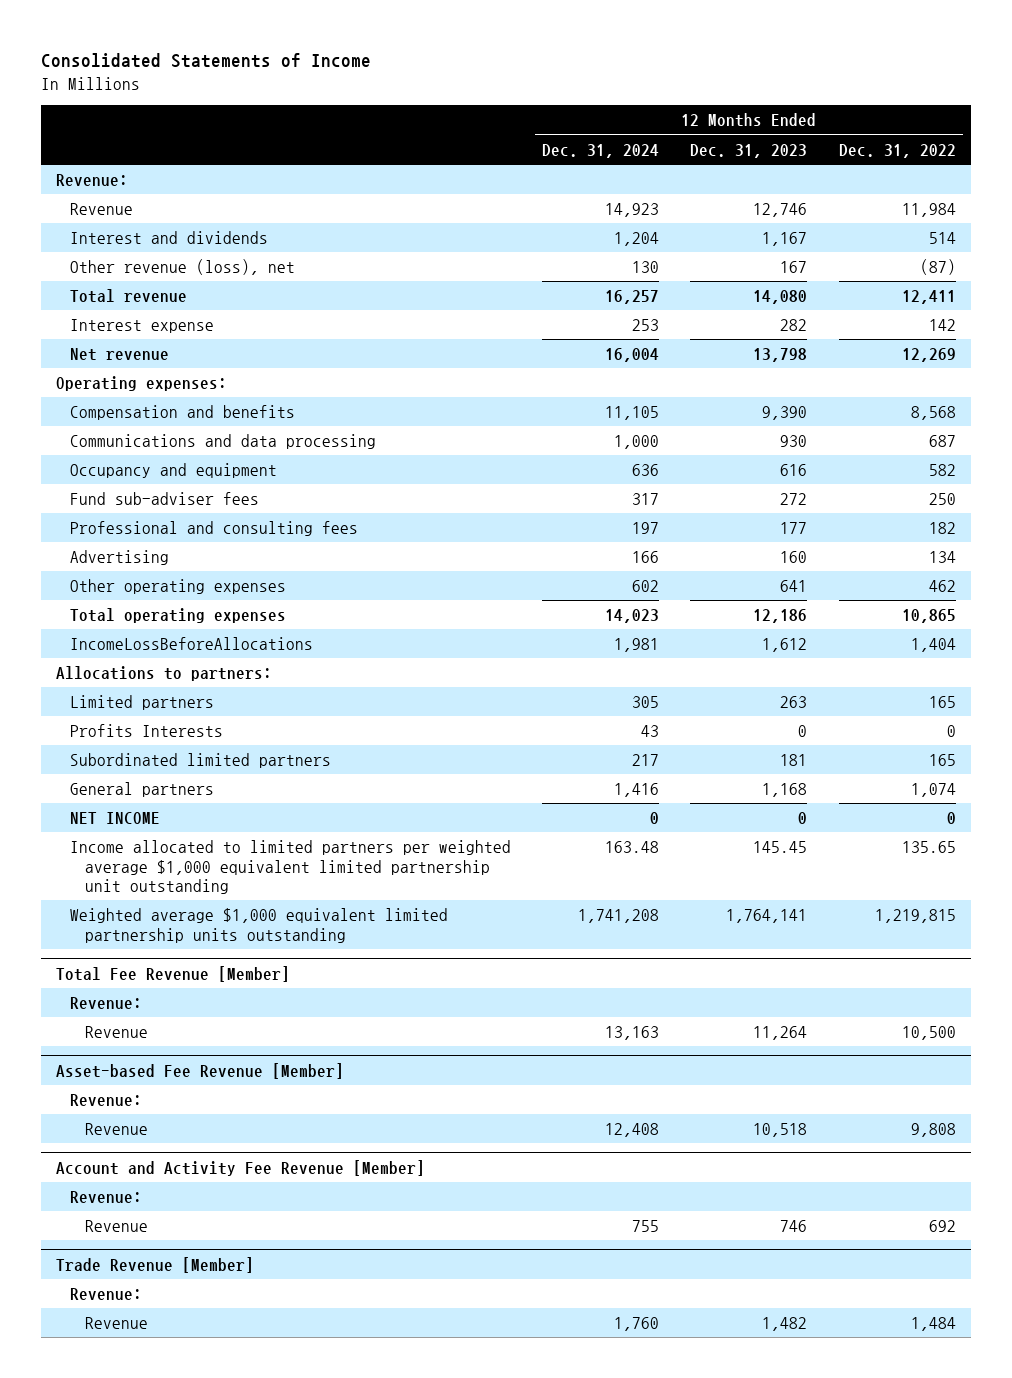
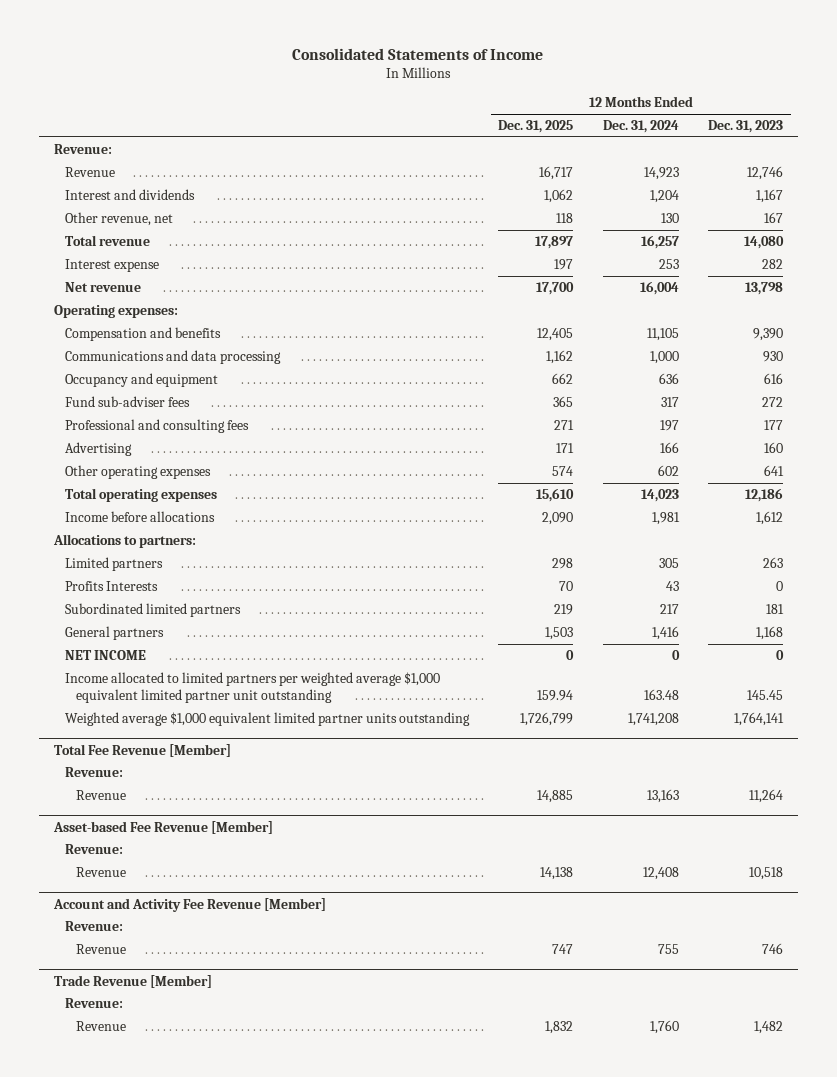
[838,143,956,158] Dec. 31, 2022 -> none
none -> [498,119,574,133] Dec. 31, 2025
[70,259,296,276] Other revenue (loss), net -> [64,211,173,226] Other revenue, net
[70,637,314,651] IncomeLossBeforeAllocations -> [64,510,215,522] Income before allocations
[70,840,512,895] Income allocated to limited partners per weighted average $1,000 equivalent limited partnership unit outstanding -> [64,671,440,704] Income allocated to limited partners per weighted average $1,000 equivalent limited partner unit outstanding
[70,908,449,943] Weighted average $1,000 equivalent limited partnership units outstanding -> [64,711,470,726] Weighted average $1,000 equivalent limited partner units outstanding

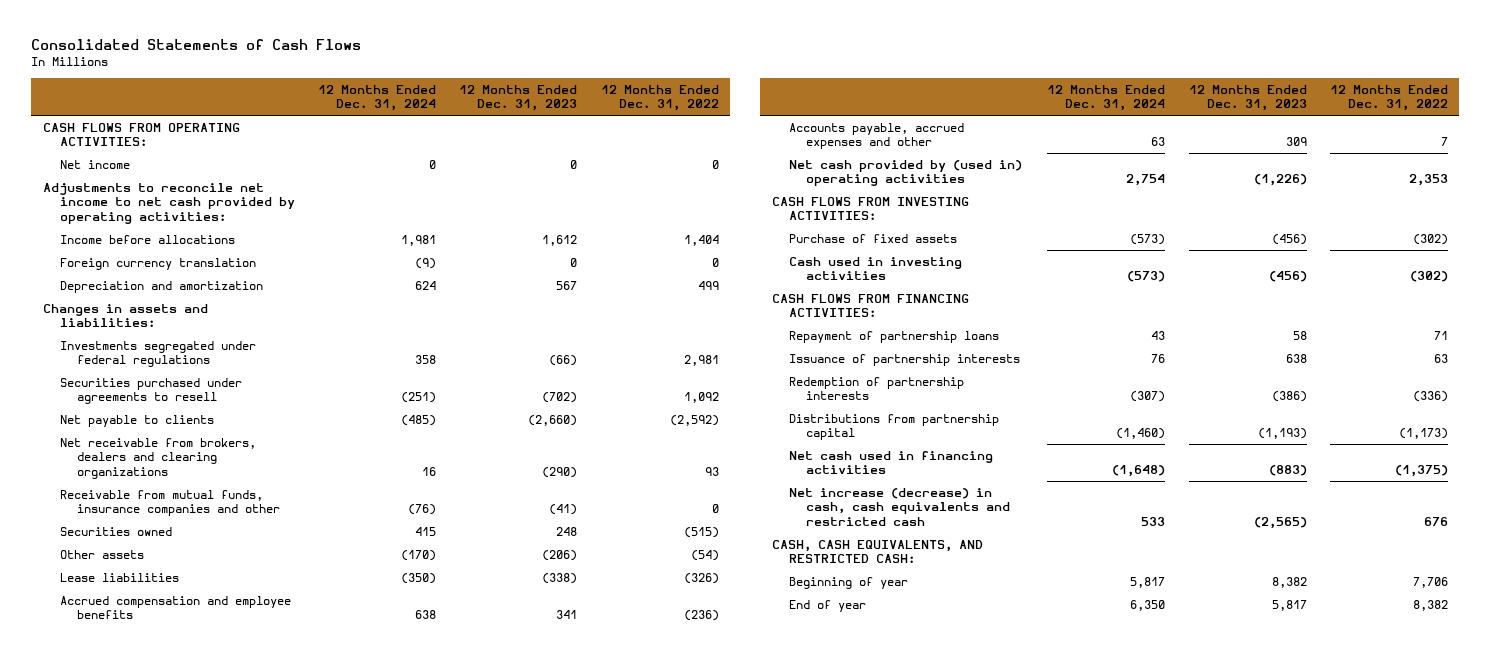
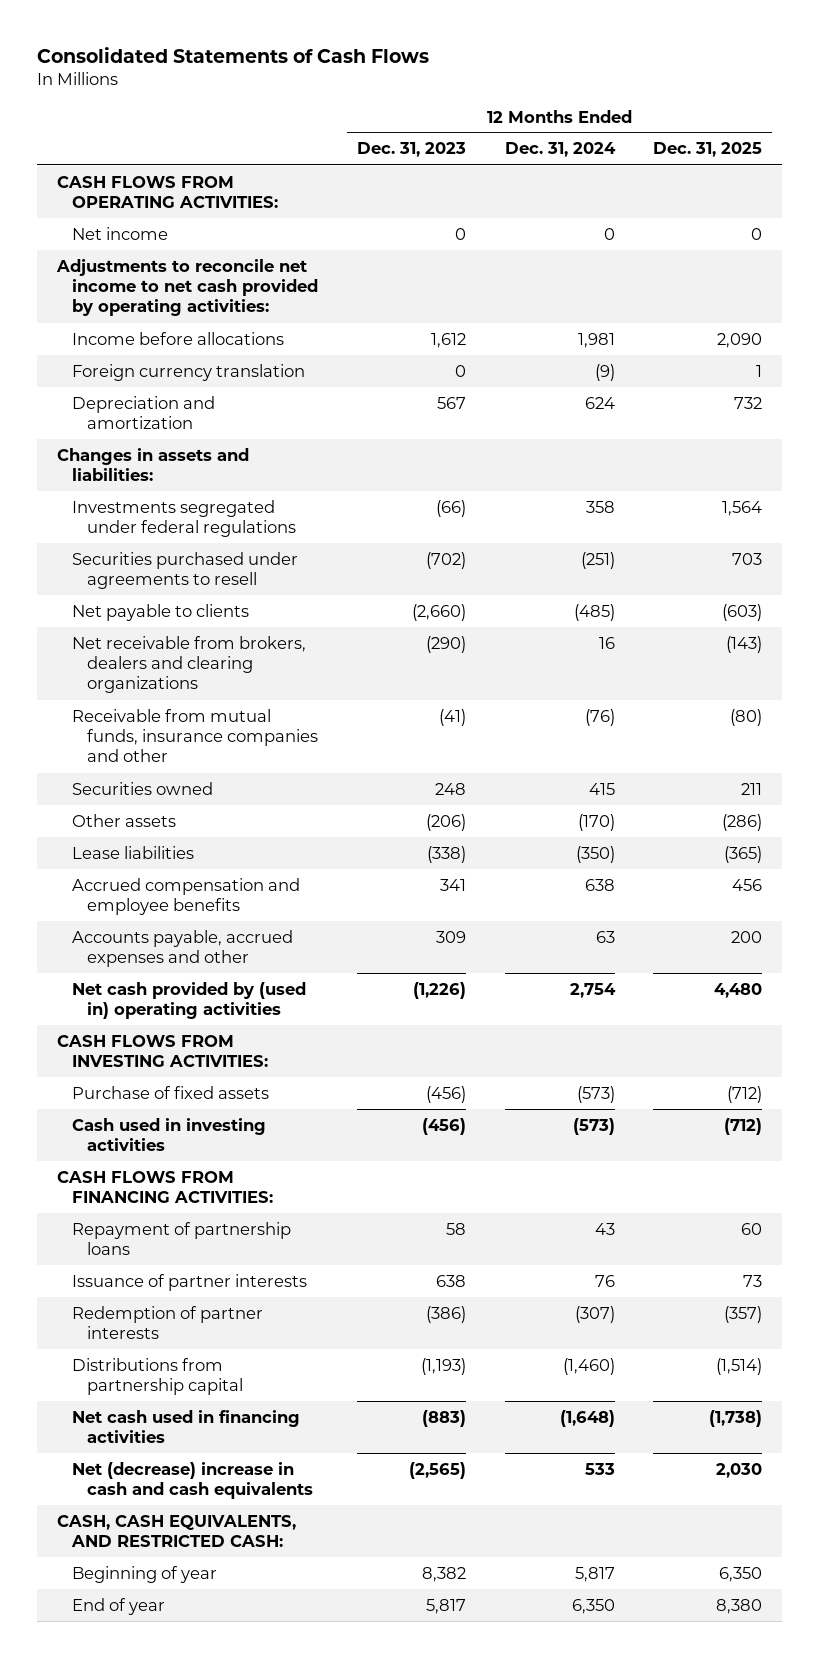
[600,84,719,112] 12 Months Ended Dec. 31, 2022 -> none
none -> [653,142,763,158] Dec. 31, 2025
[788,354,1020,367] Issuance of partnership interests -> [71,1273,307,1291] Issuance of partner interests
[788,377,964,401] Redemption of partnership interests -> [71,1305,263,1339] Redemption of partner interests
[788,488,1011,526] Net increase (decrease) in cash, cash equivalents and restricted cash -> [71,1461,313,1499] Net (decrease) increase in cash and cash equivalents

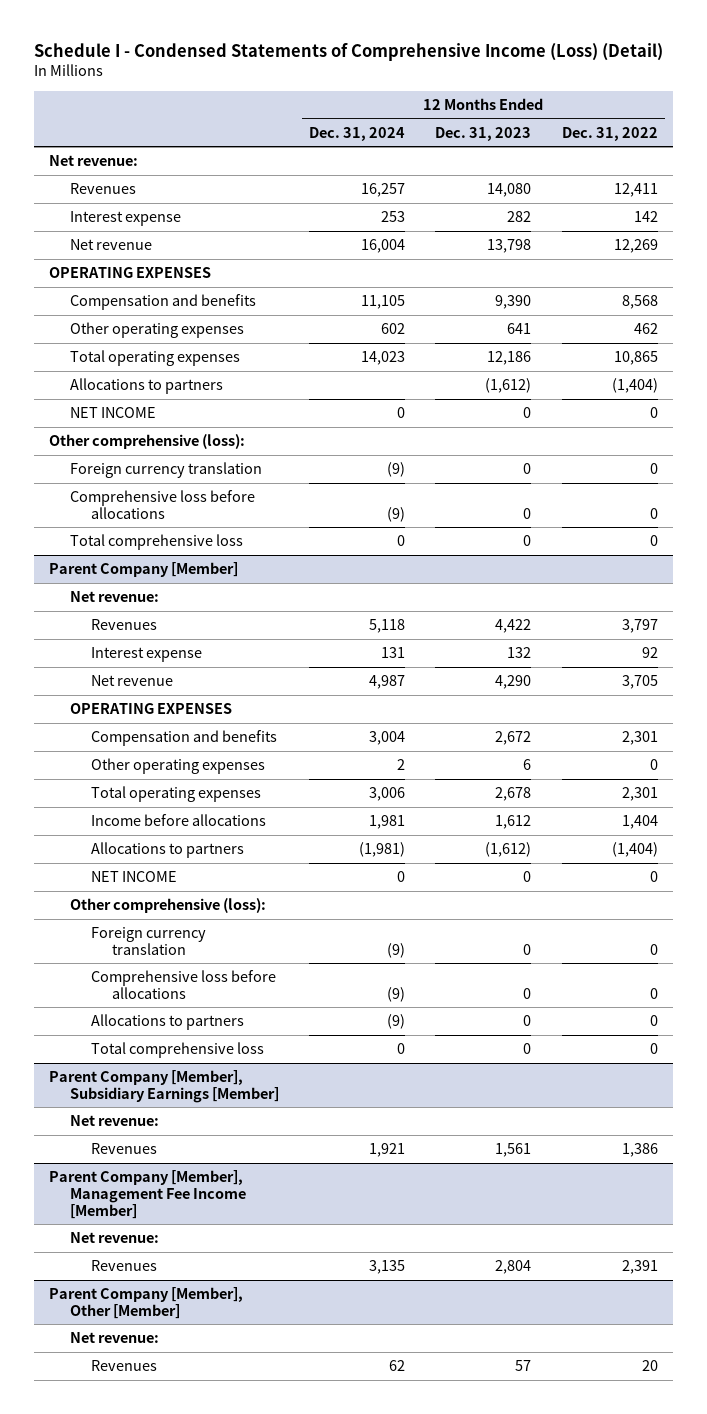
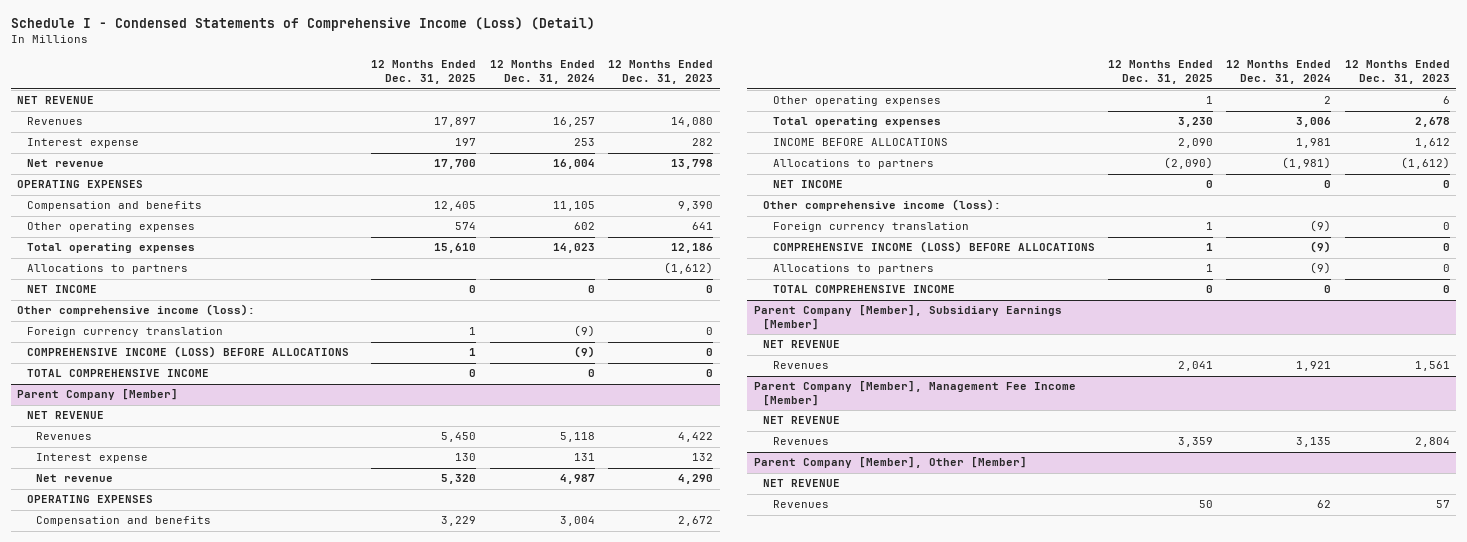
[561,126,658,141] Dec. 31, 2022 -> none
none -> [371,60,477,85] 12 Months Ended Dec. 31, 2025
[49,155,139,167] Net revenue: -> [17,96,95,105] NET REVENUE
[49,434,246,450] Other comprehensive (loss): -> [17,304,256,317] Other comprehensive income (loss):
[70,490,256,519] Comprehensive loss before allocations -> [26,346,349,359] COMPREHENSIVE INCOME (LOSS) BEFORE ALLOCATIONS
[70,534,244,551] Total comprehensive loss -> [26,369,209,378] TOTAL COMPREHENSIVE INCOME
[70,591,160,603] Net revenue: -> [26,411,104,420] NET REVENUE
[90,814,266,827] Income before allocations -> [772,138,948,147] INCOME BEFORE ALLOCATIONS
[70,898,267,914] Other comprehensive (loss): -> [763,199,1002,212] Other comprehensive income (loss):
[90,970,276,999] Comprehensive loss before allocations -> [772,241,1095,254] COMPREHENSIVE INCOME (LOSS) BEFORE ALLOCATIONS
[90,1042,264,1059] Total comprehensive loss -> [772,285,955,294] TOTAL COMPREHENSIVE INCOME
[70,1115,160,1127] Net revenue: -> [763,340,841,349] NET REVENUE
[70,1232,160,1244] Net revenue: -> [763,416,841,425] NET REVENUE
[70,1332,160,1344] Net revenue: -> [763,479,841,488] NET REVENUE

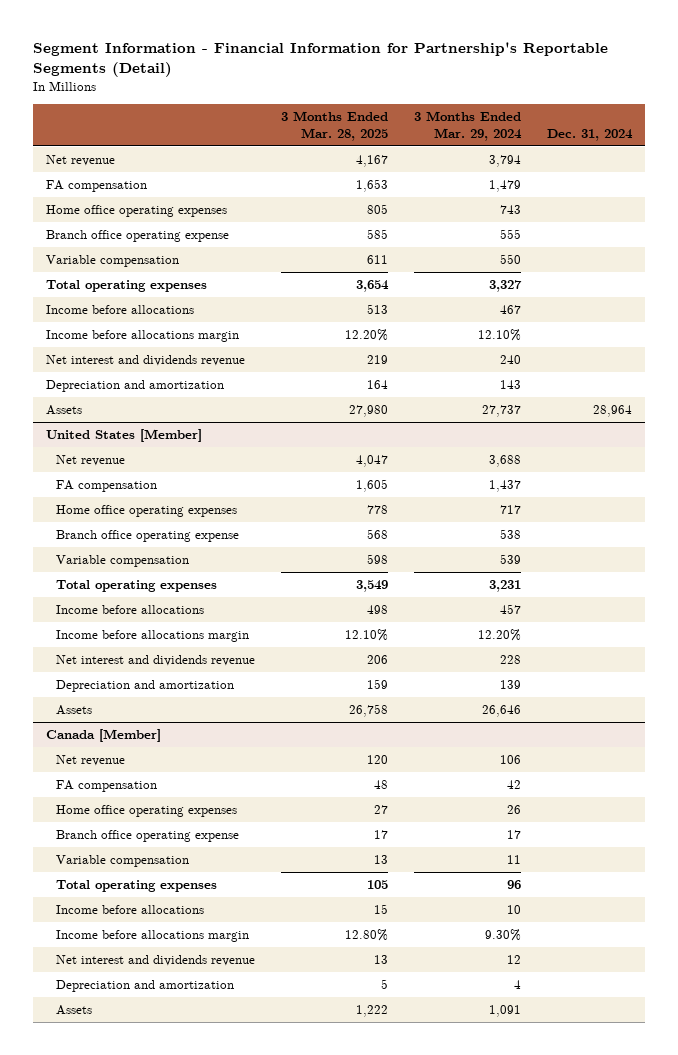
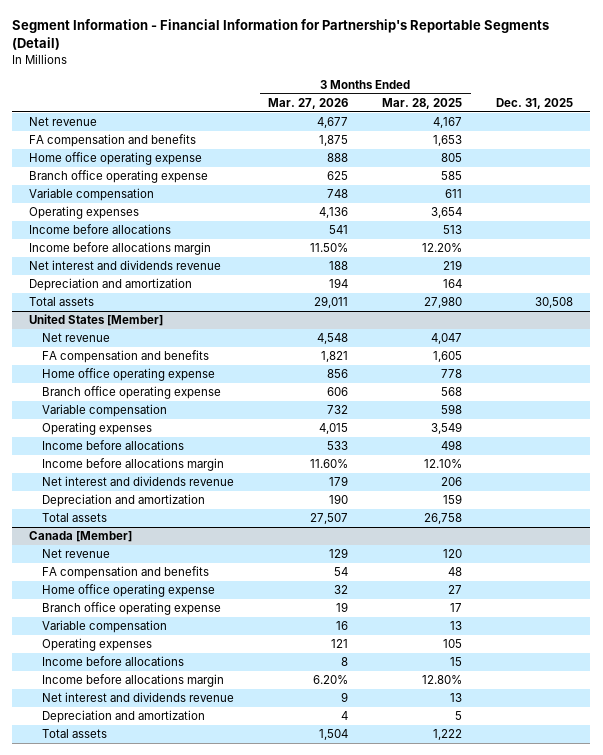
[414,111,523,141] 3 Months Ended Mar. 29, 2024 -> none
[547,128,634,141] Dec. 31, 2024 -> none
none -> [268,97,349,109] Mar. 27, 2026
none -> [496,97,574,109] Dec. 31, 2025
[45,180,147,193] FA compensation -> [29,134,197,148] FA compensation and benefits
[45,205,227,218] Home office operating expenses -> [29,152,203,166] Home office operating expense
[45,280,207,293] Total operating expenses -> [29,206,140,220] Operating expenses
[45,405,82,416] Assets -> [29,297,95,307] Total assets
[55,480,157,493] FA compensation -> [42,350,210,364] FA compensation and benefits
[55,505,237,518] Home office operating expenses -> [42,368,216,382] Home office operating expense
[55,580,217,593] Total operating expenses -> [42,422,153,436] Operating expenses
[55,705,92,716] Assets -> [42,513,108,523] Total assets
[55,780,157,793] FA compensation -> [42,566,210,580] FA compensation and benefits
[55,805,237,818] Home office operating expenses -> [42,584,216,598] Home office operating expense
[55,880,217,893] Total operating expenses -> [42,638,153,652] Operating expenses
[55,1005,92,1016] Assets -> [42,729,108,739] Total assets

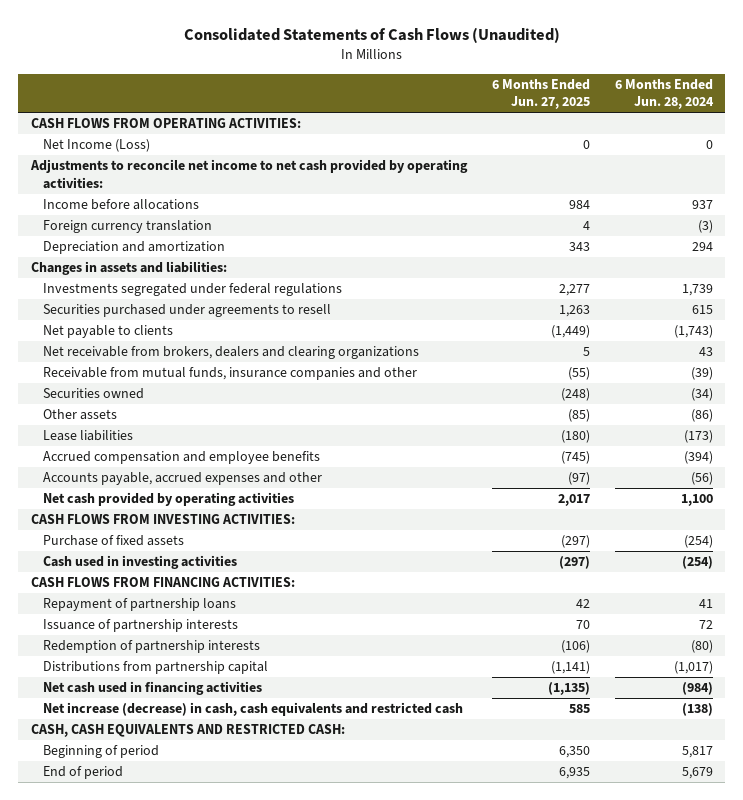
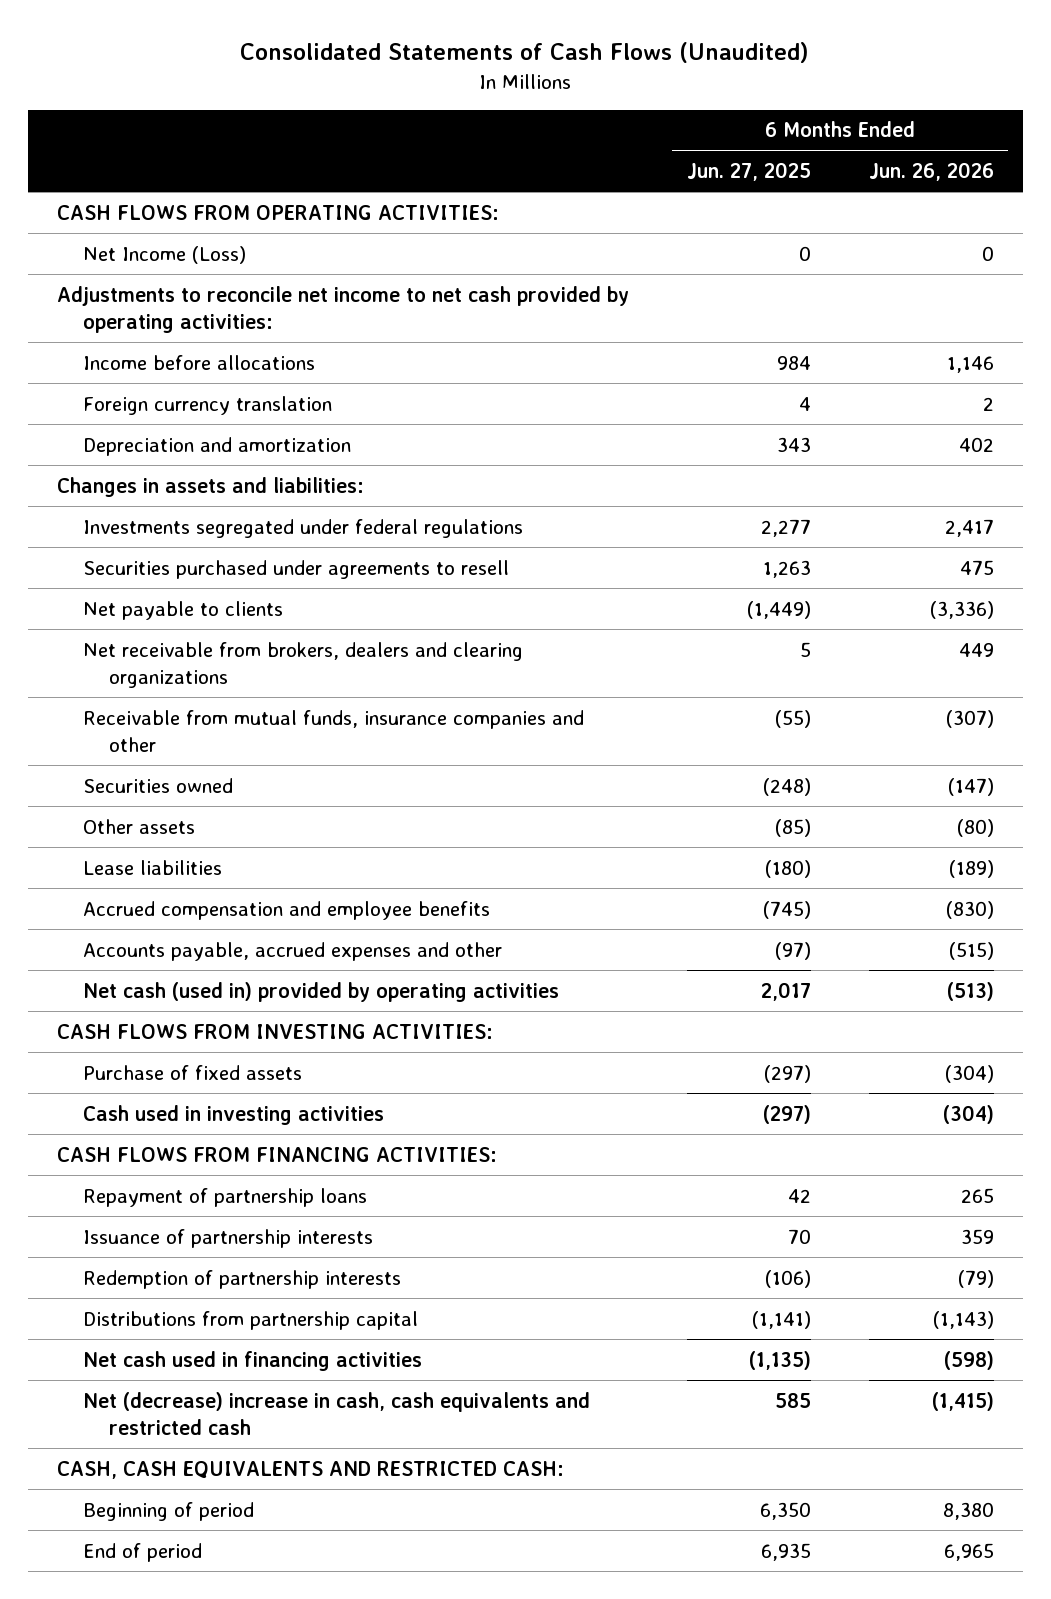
[614,78,714,110] 6 Months Ended Jun. 28, 2024 -> none
none -> [868,161,994,181] Jun. 26, 2026
[43,492,295,507] Net cash provided by operating activities -> [82,981,559,1002] Net cash (used in) provided by operating activities
[43,702,464,717] Net increase (decrease) in cash, cash equivalents and restricted cash -> [82,1391,590,1435] Net (decrease) increase in cash, cash equivalents and restricted cash

